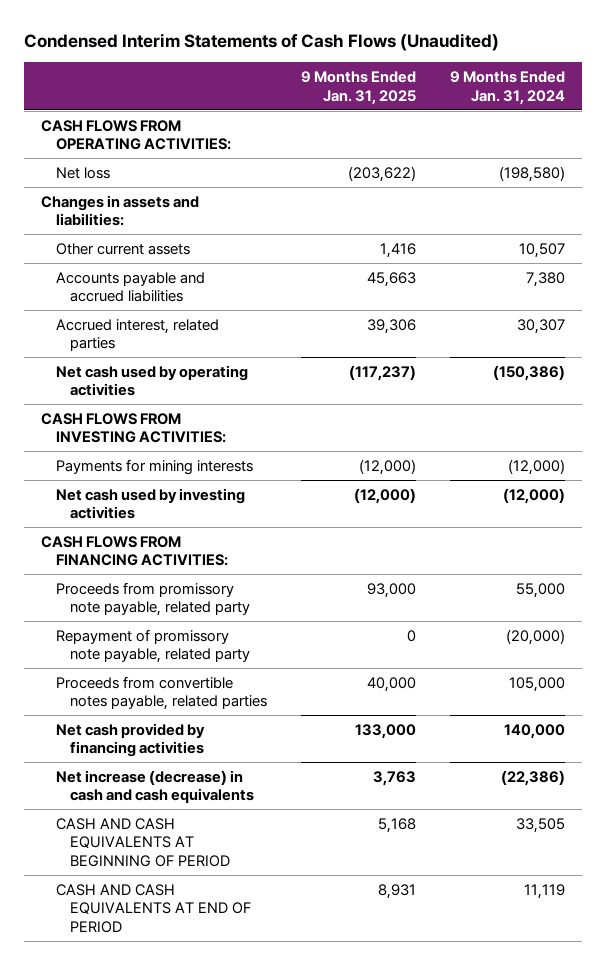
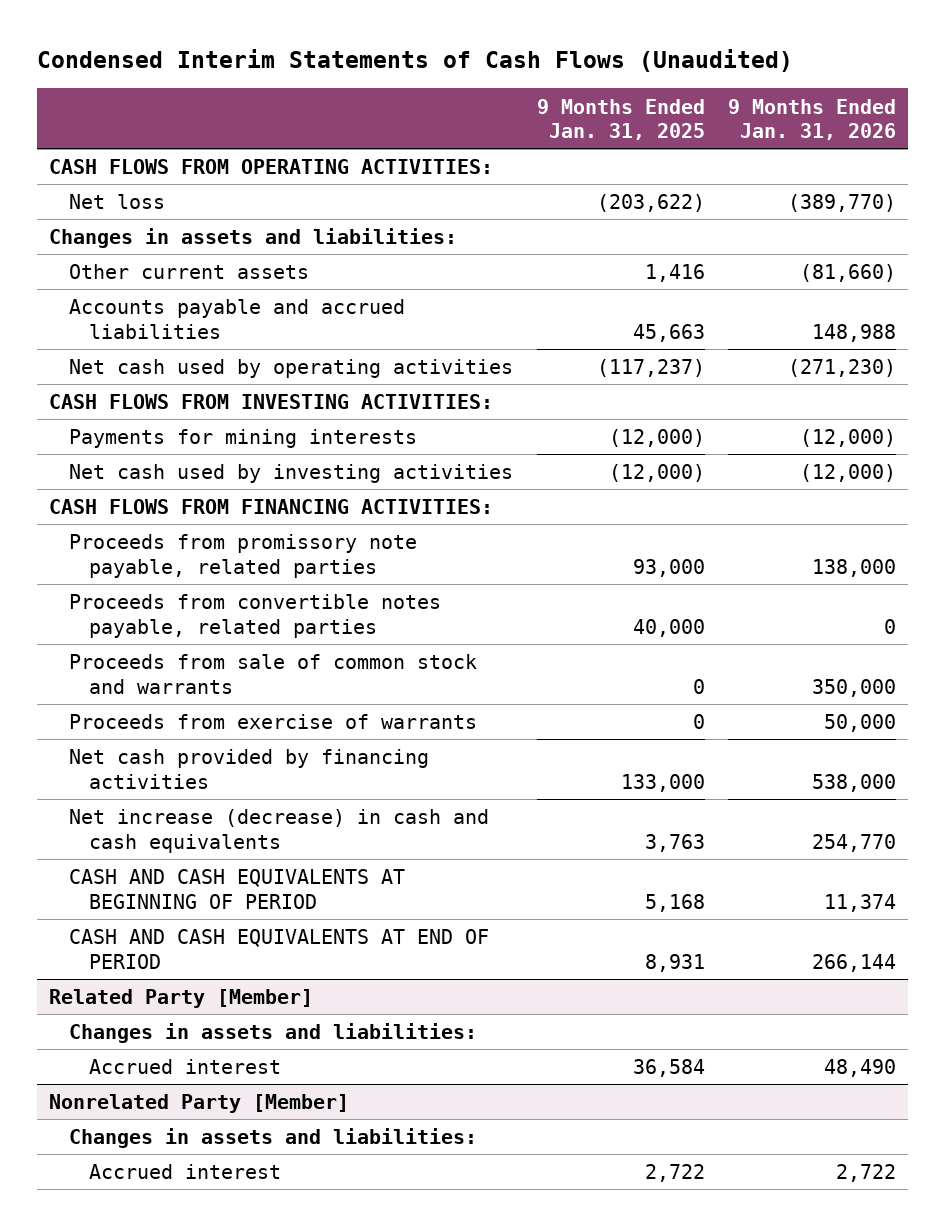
[450,71,566,105] 9 Months Ended Jan. 31, 2024 -> none
none -> [728,98,897,141] 9 Months Ended Jan. 31, 2026
[55,318,219,352] Accrued interest, related parties -> none
[55,628,251,664] Repayment of promissory note payable, related party -> none
[55,581,251,617] Proceeds from promissory note payable, related party -> [68,534,417,578] Proceeds from promissory note payable, related parties
none -> [68,654,477,694] Proceeds from sale of common stock and warrants
none -> [68,714,477,730] Proceeds from exercise of warrants
none -> [48,989,313,1009] Related Party [Member]
none -> [68,1023,477,1044] Changes in assets and liabilities:
none -> [89,1059,282,1075] Accrued interest
none -> [48,1094,349,1114] Nonrelated Party [Member]
none -> [68,1128,477,1149] Changes in assets and liabilities:
none -> [89,1164,282,1180] Accrued interest

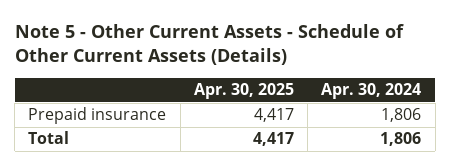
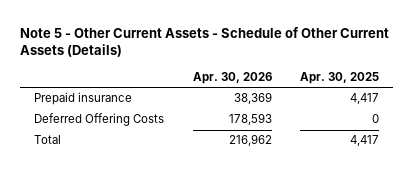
[321,82,422,99] Apr. 30, 2024 -> none
none -> [192,71,272,84] Apr. 30, 2026
none -> [34,113,165,127] Deferred Offering Costs

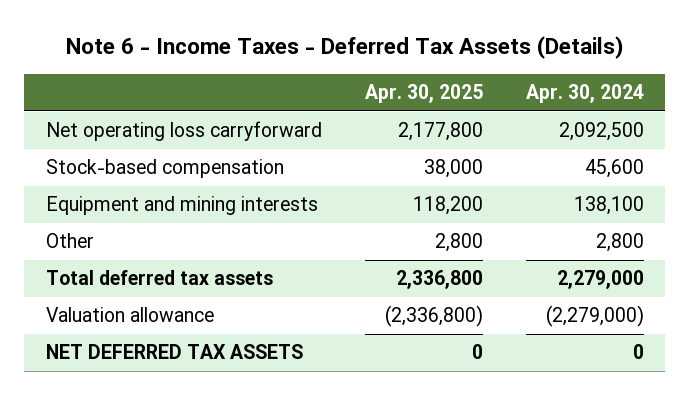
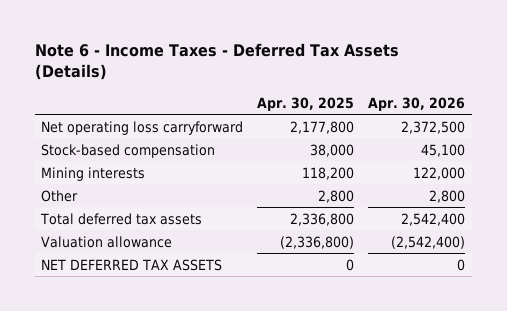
[525,84,644,104] Apr. 30, 2024 -> none
none -> [368,96,466,111] Apr. 30, 2026
[45,196,318,216] Equipment and mining interests -> [41,166,146,181] Mining interests

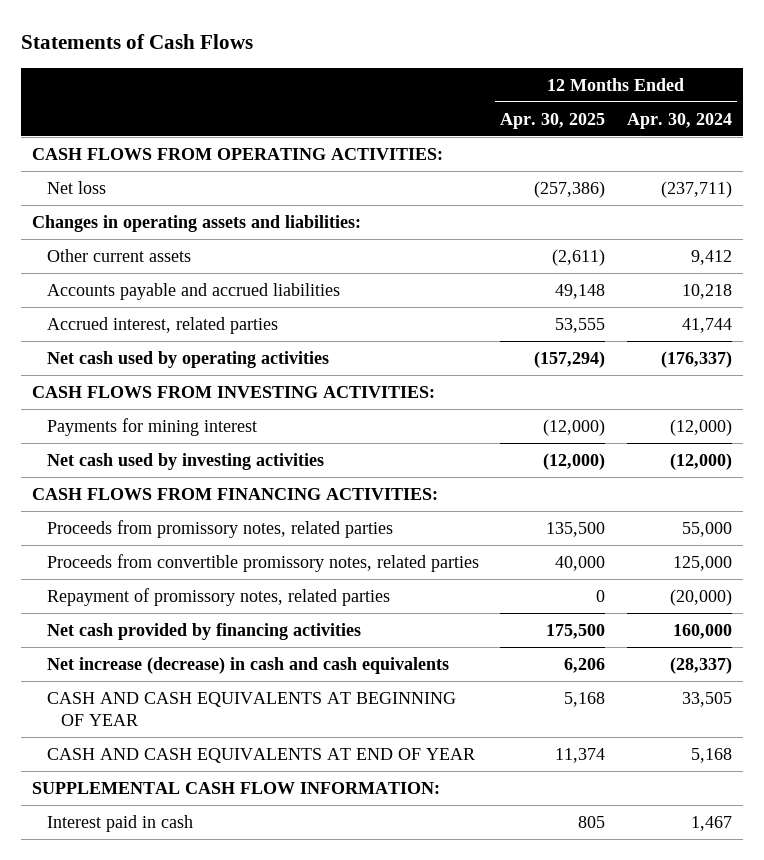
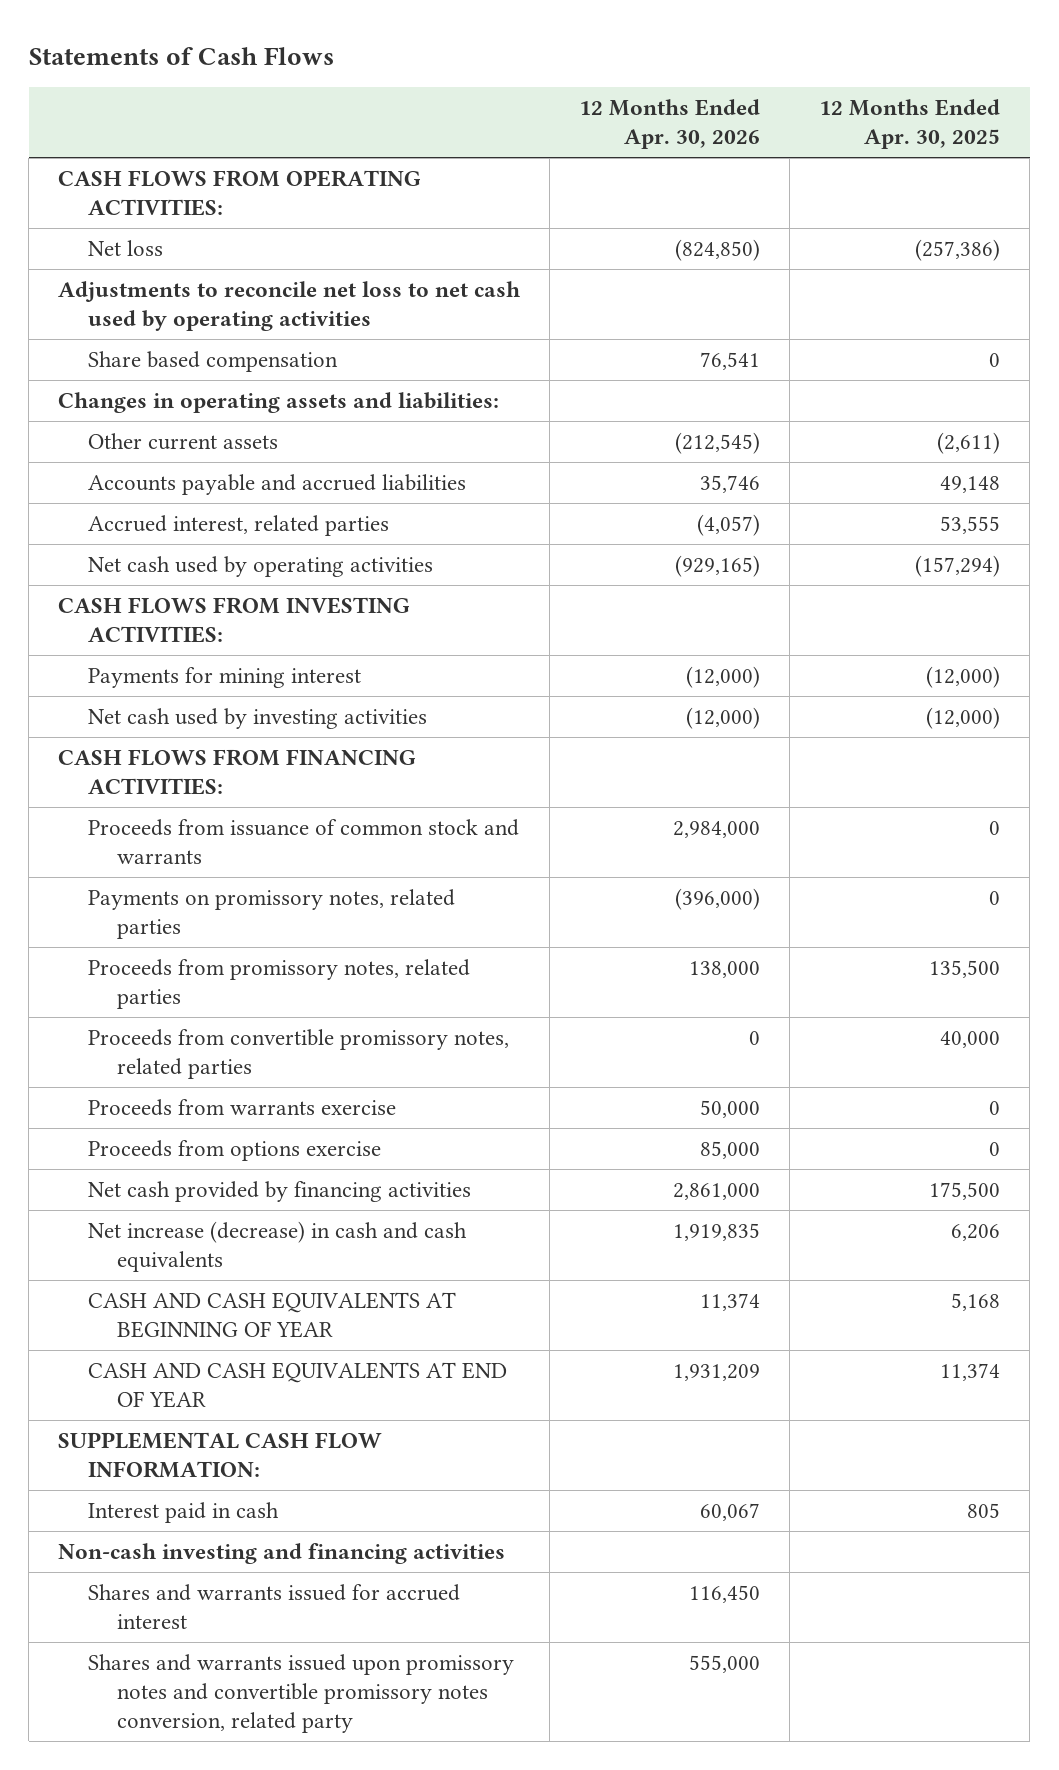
[627,112,733,129] Apr. 30, 2024 -> none
none -> [579,99,761,150] 12 Months Ended Apr. 30, 2026
none -> [58,280,522,331] Adjustments to reconcile net loss to net cash used by operating activities
none -> [87,350,338,372] Share based compensation
none -> [87,818,519,864] Proceeds from issuance of common stock and warrants
none -> [87,888,455,939] Payments on promissory notes, related parties
[46,588,390,607] Repayment of promissory notes, related parties -> none
none -> [87,1098,396,1116] Proceeds from warrants exercise
none -> [87,1139,381,1161] Proceeds from options exercise
none -> [58,1542,506,1564] Non-cash investing and financing activities
none -> [87,1583,460,1629] Shares and warrants issued for accrued interest
none -> [87,1653,514,1734] Shares and warrants issued upon promissory notes and convertible promissory notes conversion, related party

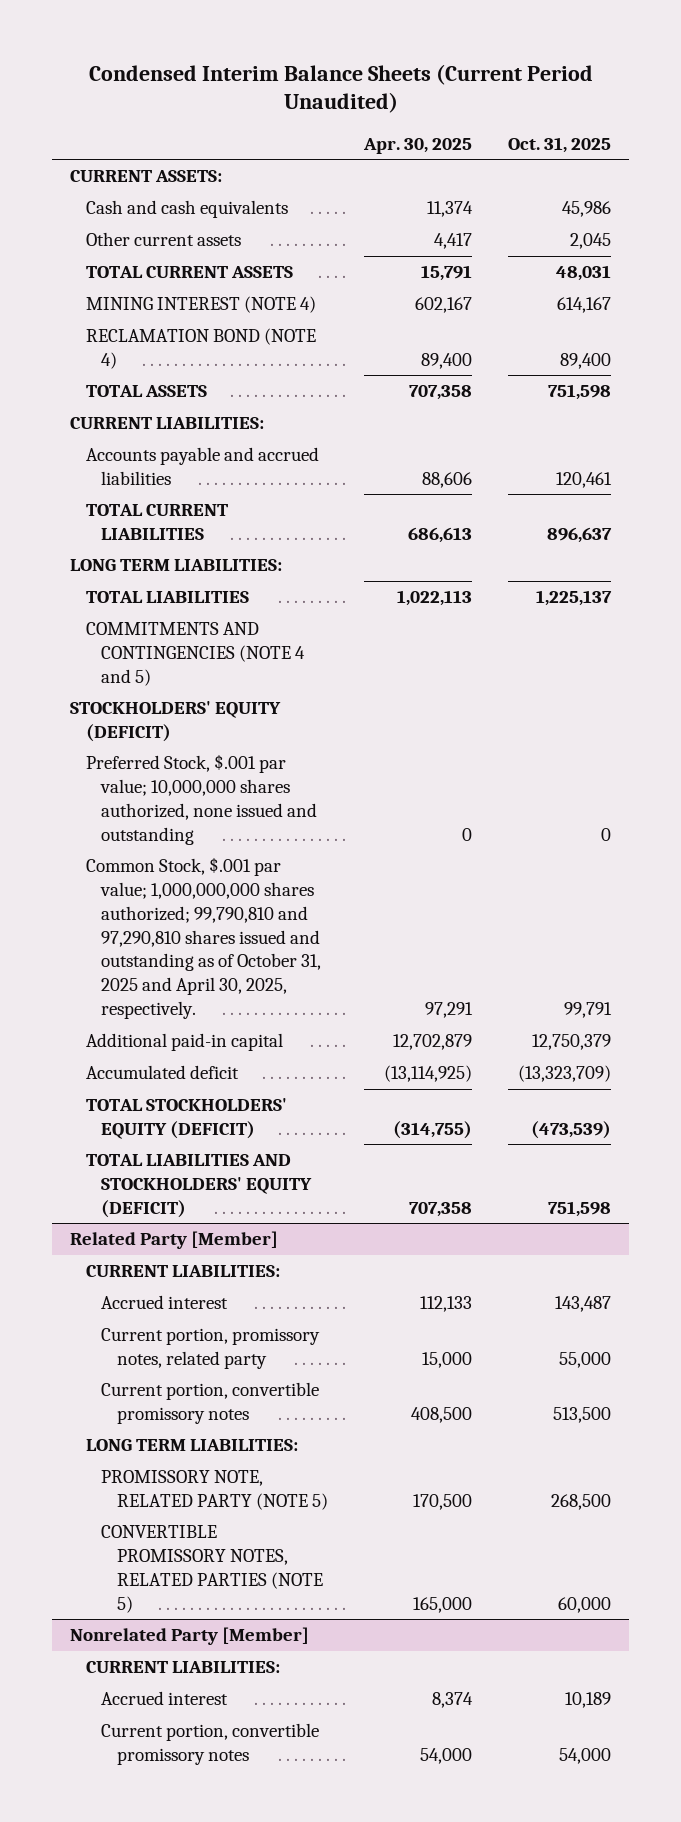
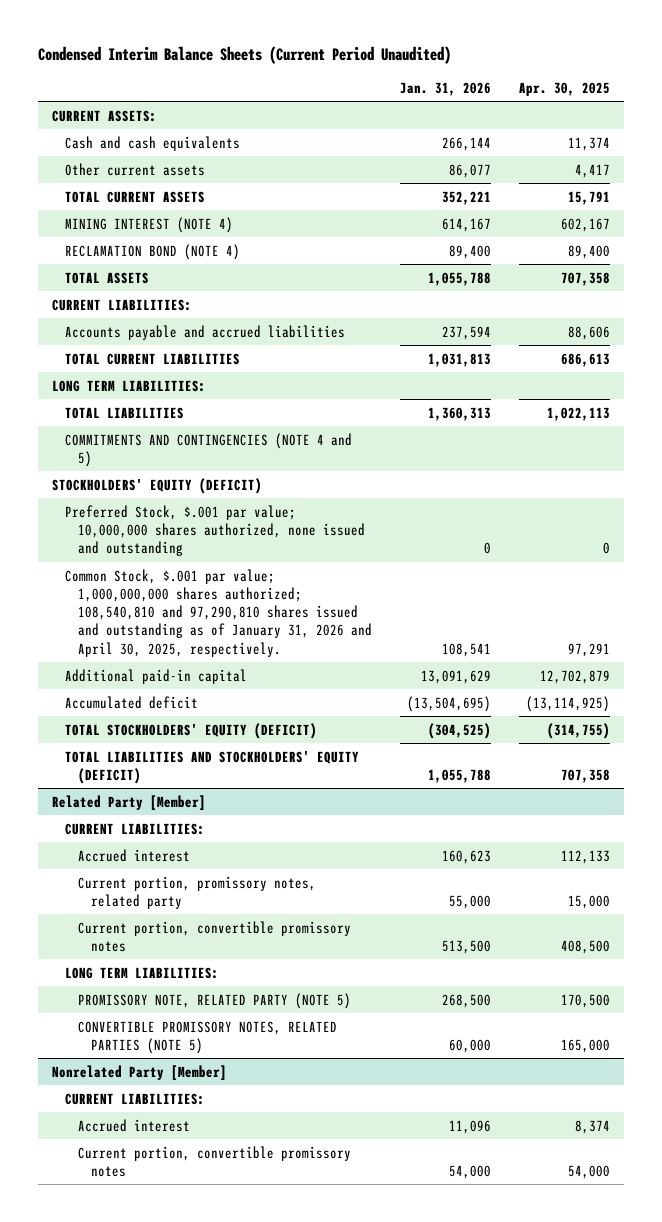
[508,136,612,153] Oct. 31, 2025 -> none
none -> [400,81,492,96] Jan. 31, 2026
[85,857,322,1020] Common Stock, $.001 par value; 1,000,000,000 shares authorized; 99,790,810 and 97,290,810 shares issued and outstanding as of October 31, 2025 and April 30, 2025, respectively. -> [64,568,373,657] Common Stock, $.001 par value; 1,000,000,000 shares authorized; 108,540,810 and 97,290,810 shares issued and outstanding as of January 31, 2026 and April 30, 2025, respectively.

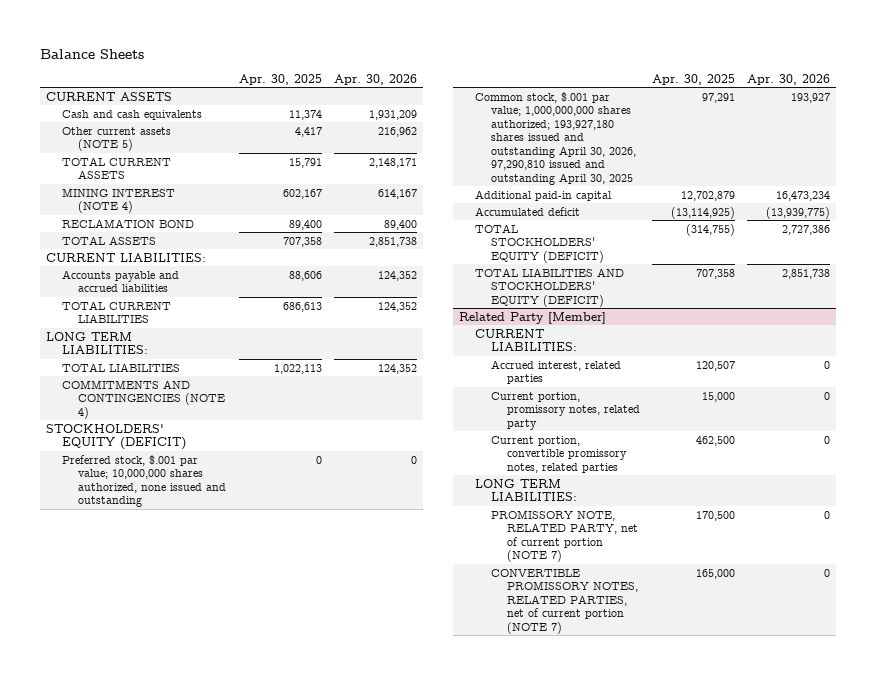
[37,45,451,64] Condensed Interim Balance Sheets (Current Period Unaudited) -> [40,48,145,59] Balance Sheets
[400,81,492,96] Jan. 31, 2026 -> none
none -> [334,73,418,85] Apr. 30, 2026
[51,109,157,122] CURRENT ASSETS: -> [46,91,173,101] CURRENT ASSETS
[64,162,205,176] Other current assets -> [62,126,172,152] Other current assets (NOTE 5)
[64,243,240,260] RECLAMATION BOND (NOTE 4) -> [62,218,195,228] RECLAMATION BOND
[64,432,352,467] COMMITMENTS AND CONTINGENCIES (NOTE 4 and 5) -> [62,379,226,419] COMMITMENTS AND CONTINGENCIES (NOTE 4)
[64,504,366,557] Preferred Stock, $.001 par value; 10,000,000 shares authorized, none issued and outstanding -> [62,454,227,508] Preferred stock, $.001 par value; 10,000,000 shares authorized, none issued and outstanding
[64,568,373,657] Common Stock, $.001 par value; 1,000,000,000 shares authorized; 108,540,810 and 97,290,810 shares issued and outstanding as of January 31, 2026 and April 30, 2025, respectively. -> [474,91,636,186] Common stock, $.001 par value; 1,000,000,000 shares authorized; 193,927,180 shares issued and outstanding April 30, 2026, 97,290,810 issued and outstanding April 30, 2025
[78,848,191,862] Accrued interest -> [490,359,621,385] Accrued interest, related parties
[561,849,611,864] 112,133 -> [695,360,735,371] 120,507
[78,920,352,952] Current portion, convertible promissory notes -> [490,435,627,473] Current portion, convertible promissory notes, related parties
[561,939,611,954] 408,500 -> [695,435,735,446] 462,500
[51,1064,227,1081] Nonrelated Party [Member] -> none
[64,1092,205,1105] CURRENT LIABILITIES: -> none
[78,1118,191,1132] Accrued interest -> none
[78,1145,352,1177] Current portion, convertible promissory notes -> none
[78,992,352,1009] PROMISSORY NOTE, RELATED PARTY (NOTE 5) -> [490,509,638,563] PROMISSORY NOTE, RELATED PARTY, net of current portion (NOTE 7)
[78,1020,338,1054] CONVERTIBLE PROMISSORY NOTES, RELATED PARTIES (NOTE 5) -> [490,568,638,634] CONVERTIBLE PROMISSORY NOTES, RELATED PARTIES, net of current portion (NOTE 7)

